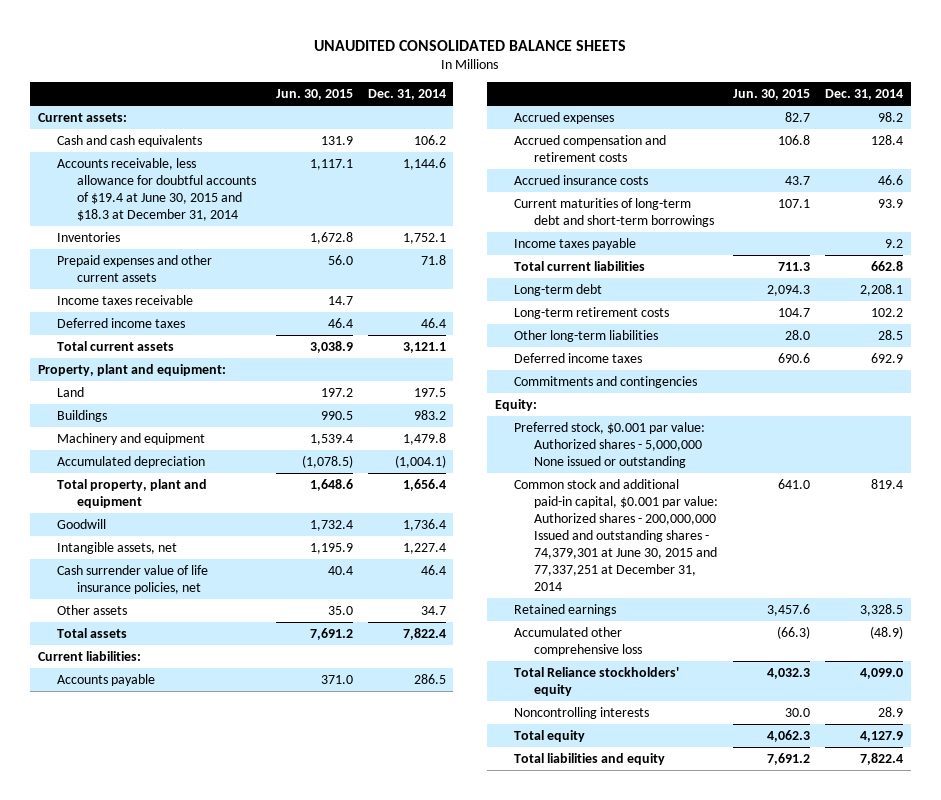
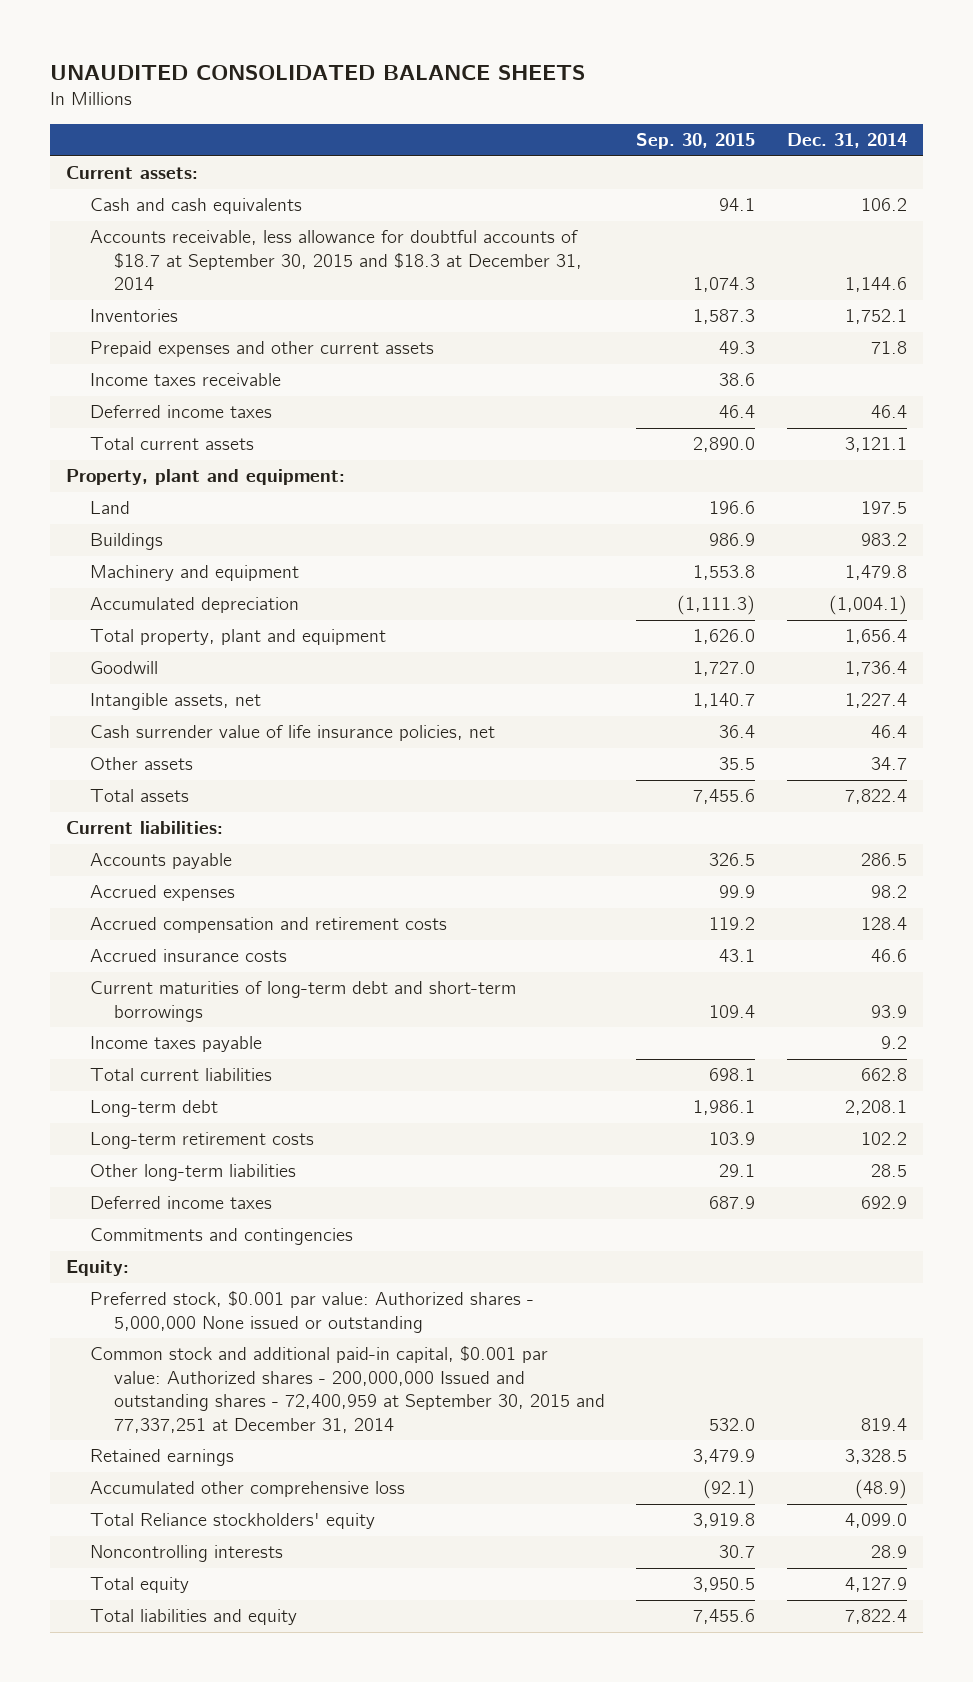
[275,89,353,101] Jun. 30, 2015 -> none
none -> [636,133,756,150] Sep. 30, 2015
[57,157,256,221] Accounts receivable, less allowance for doubtful accounts of $19.4 at June 30, 2015 and $18.3 at December 31, 2014 -> [90,230,582,291] Accounts receivable, less allowance for doubtful accounts of $18.7 at September 30, 2015 and $18.3 at December 31, 2014
[514,478,718,592] Common stock and additional paid-in capital, $0.001 par value: Authorized shares - 200,000,000 Issued and outstanding shares - 74,379,301 at June 30, 2015 and 77,337,251 at December 31, 2014 -> [90,1346,605,1433] Common stock and additional paid-in capital, $0.001 par value: Authorized shares - 200,000,000 Issued and outstanding shares - 72,400,959 at September 30, 2015 and 77,337,251 at December 31, 2014

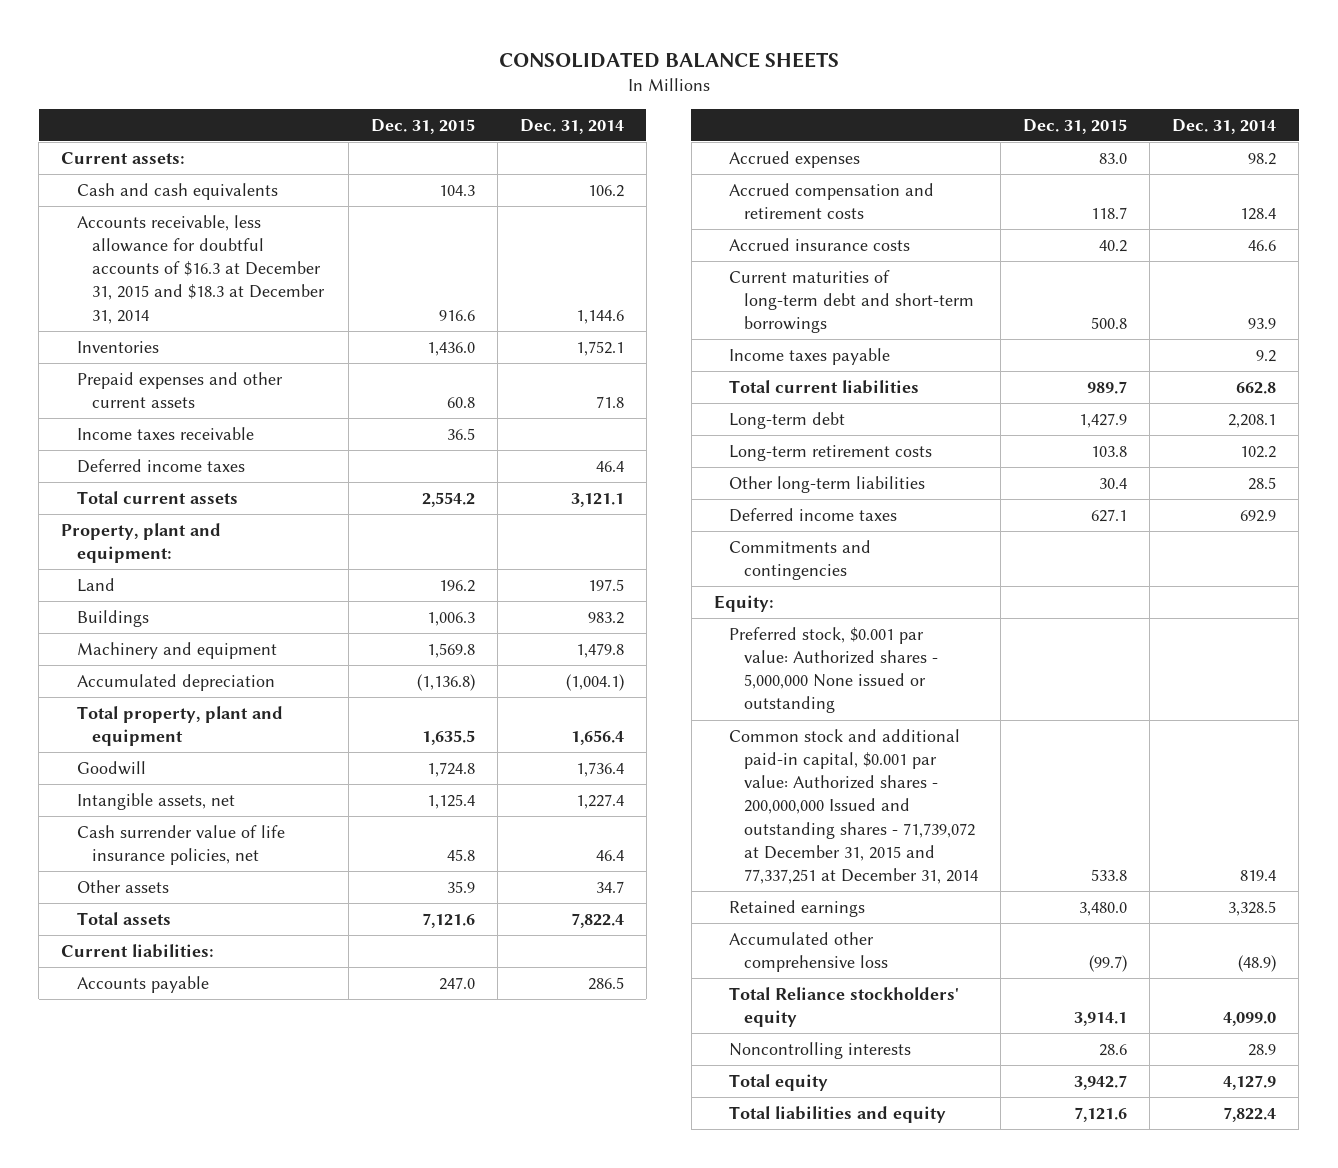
[50,64,586,80] UNAUDITED CONSOLIDATED BALANCE SHEETS -> [498,51,839,68] CONSOLIDATED BALANCE SHEETS
[636,133,756,150] Sep. 30, 2015 -> none
none -> [371,118,476,134] Dec. 31, 2015
[90,230,582,291] Accounts receivable, less allowance for doubtful accounts of $18.7 at September 30, 2015 and $18.3 at December 31, 2014 -> [76,214,326,324] Accounts receivable, less allowance for doubtful accounts of $16.3 at December 31, 2015 and $18.3 at December 31, 2014
[90,1346,605,1433] Common stock and additional paid-in capital, $0.001 par value: Authorized shares - 200,000,000 Issued and outstanding shares - 72,400,959 at September 30, 2015 and 77,337,251 at December 31, 2014 -> [729,728,979,885] Common stock and additional paid-in capital, $0.001 par value: Authorized shares - 200,000,000 Issued and outstanding shares - 71,739,072 at December 31, 2015 and 77,337,251 at December 31, 2014

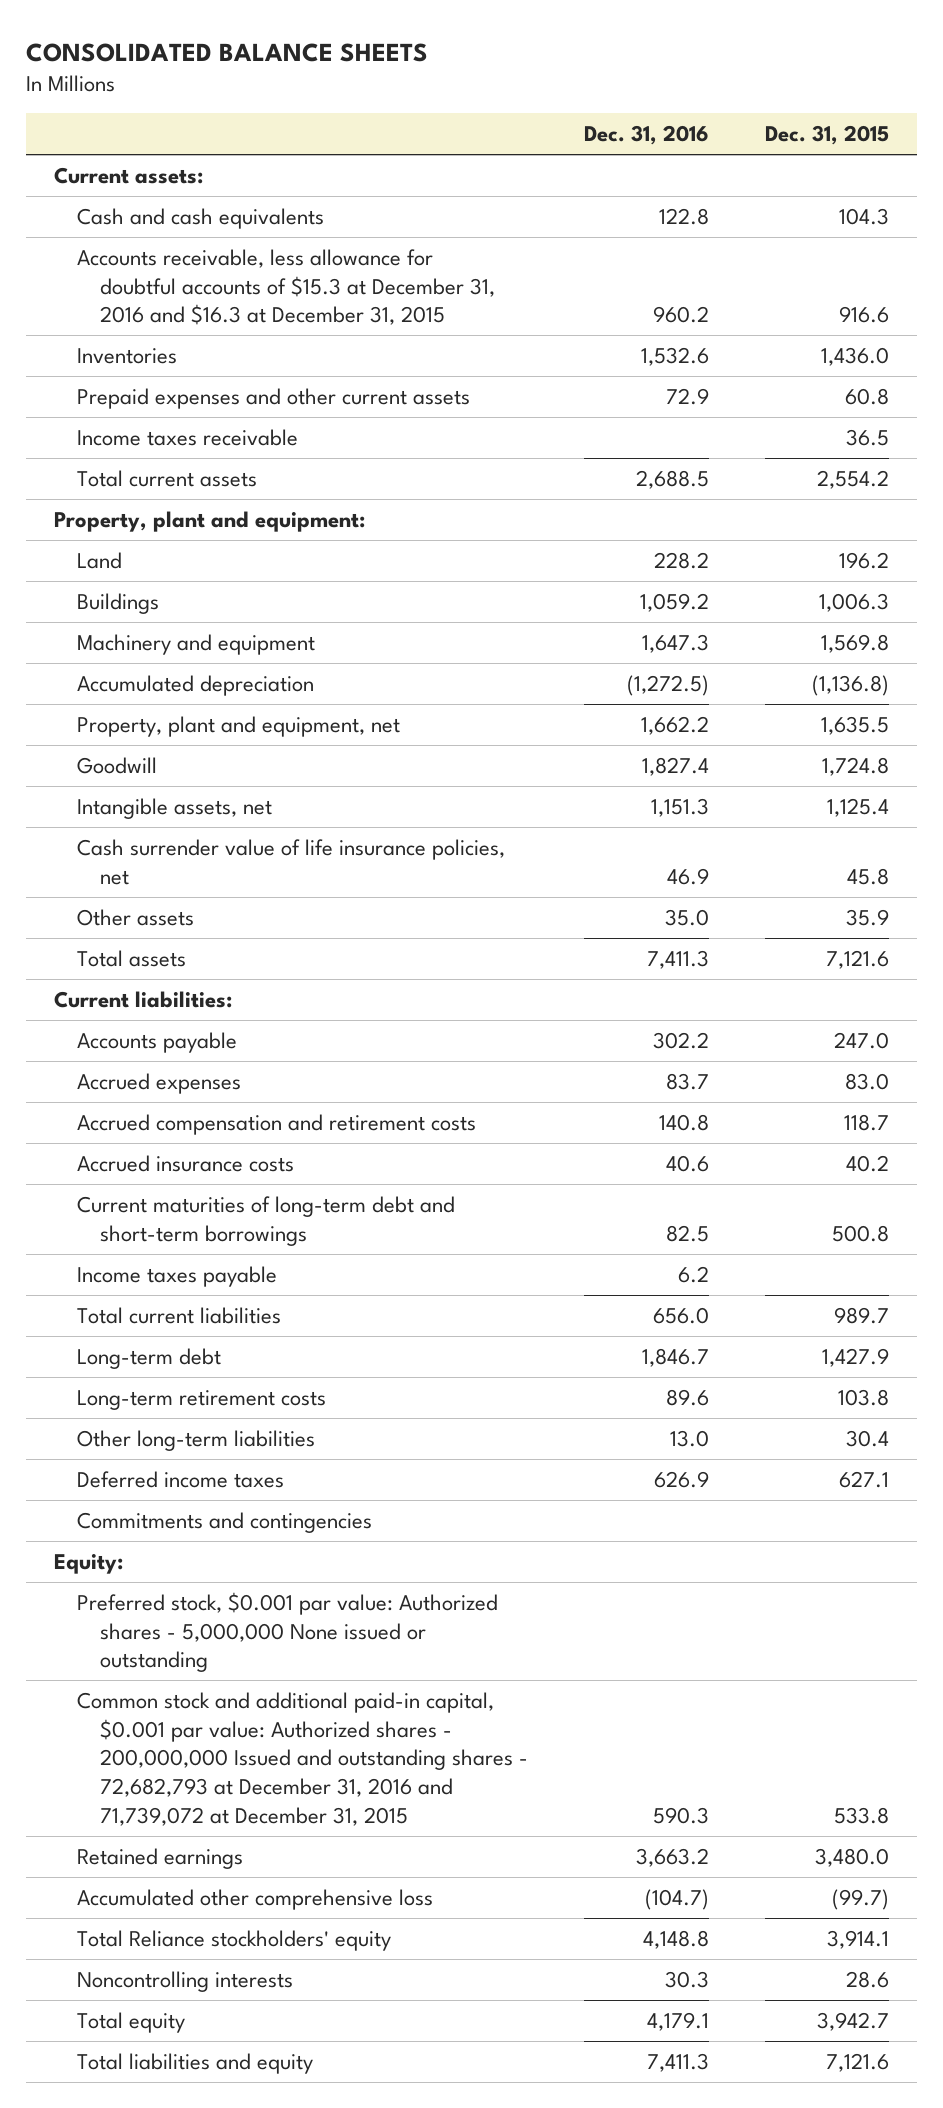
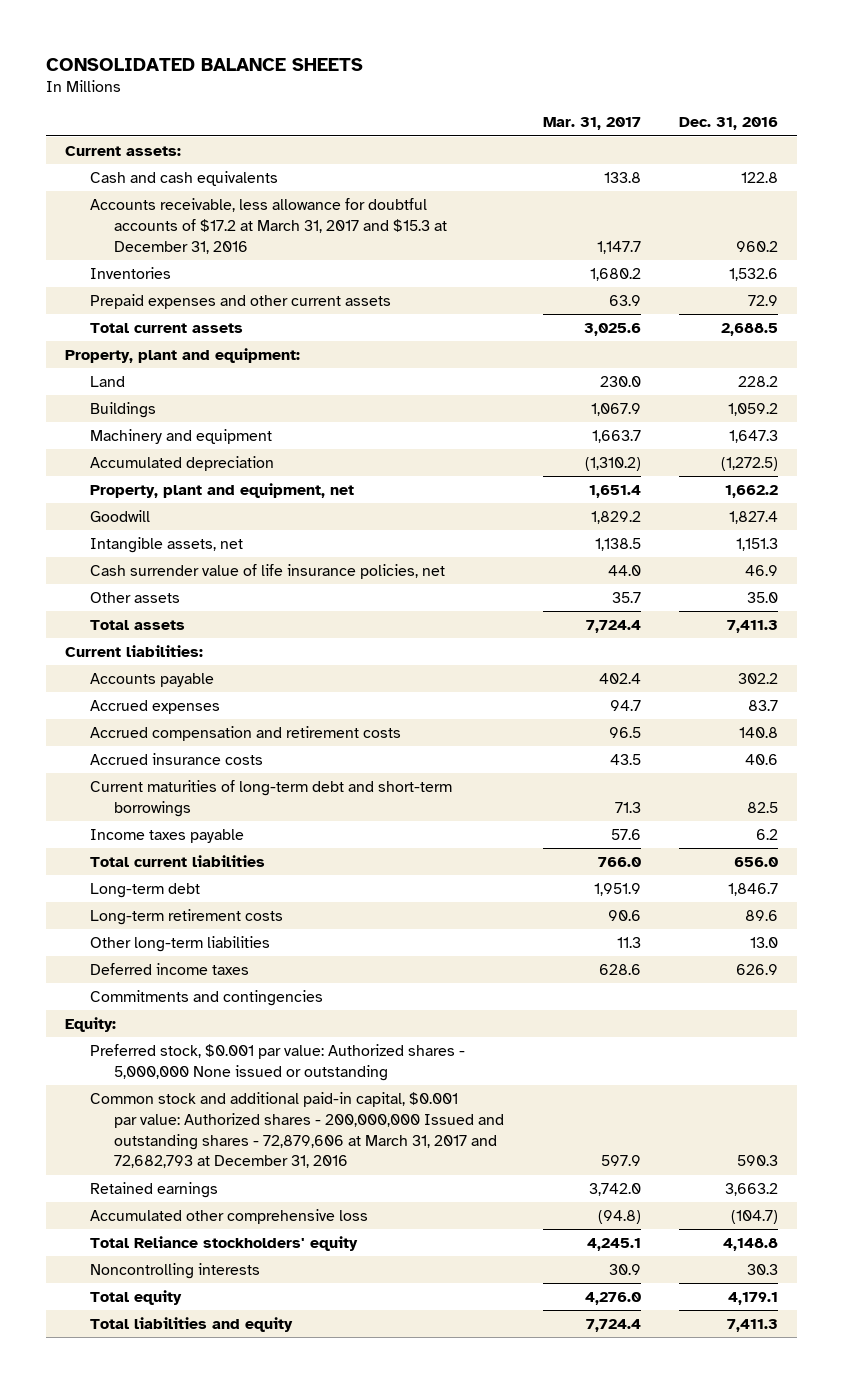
[765,125,890,146] Dec. 31, 2015 -> none
none -> [542,117,641,131] Mar. 31, 2017
[76,248,496,326] Accounts receivable, less allowance for doubtful accounts of $15.3 at December 31, 2016 and $16.3 at December 31, 2015 -> [89,198,448,254] Accounts receivable, less allowance for doubtful accounts of $17.2 at March 31, 2017 and $15.3 at December 31, 2016
[76,428,298,446] Income taxes receivable -> none
[76,1691,529,1826] Common stock and additional paid-in capital, $0.001 par value: Authorized shares - 200,000,000 Issued and outstanding shares - 72,682,793 at December 31, 2016 and 71,739,072 at December 31, 2015 -> [89,1092,505,1169] Common stock and additional paid-in capital, $0.001 par value: Authorized shares - 200,000,000 Issued and outstanding shares - 72,879,606 at March 31, 2017 and 72,682,793 at December 31, 2016

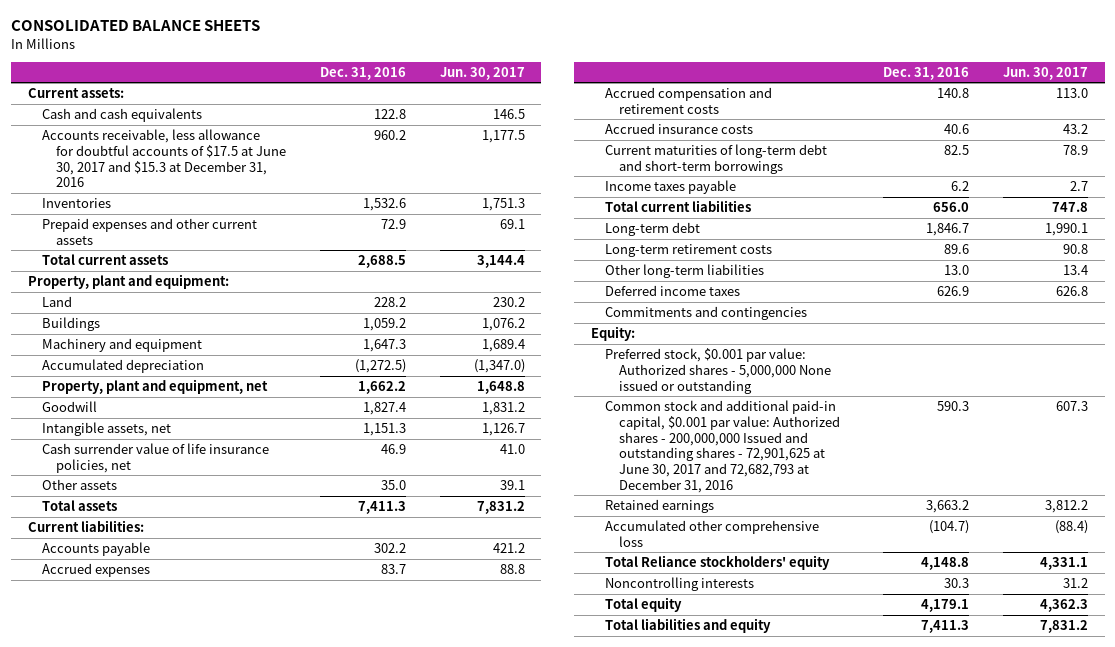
[542,117,641,131] Mar. 31, 2017 -> none
none -> [439,66,525,80] Jun. 30, 2017
[89,198,448,254] Accounts receivable, less allowance for doubtful accounts of $17.2 at March 31, 2017 and $15.3 at December 31, 2016 -> [41,129,286,188] Accounts receivable, less allowance for doubtful accounts of $17.5 at June 30, 2017 and $15.3 at December 31, 2016
[89,1092,505,1169] Common stock and additional paid-in capital, $0.001 par value: Authorized shares - 200,000,000 Issued and outstanding shares - 72,879,606 at March 31, 2017 and 72,682,793 at December 31, 2016 -> [604,400,840,493] Common stock and additional paid-in capital, $0.001 par value: Authorized shares - 200,000,000 Issued and outstanding shares - 72,901,625 at June 30, 2017 and 72,682,793 at December 31, 2016

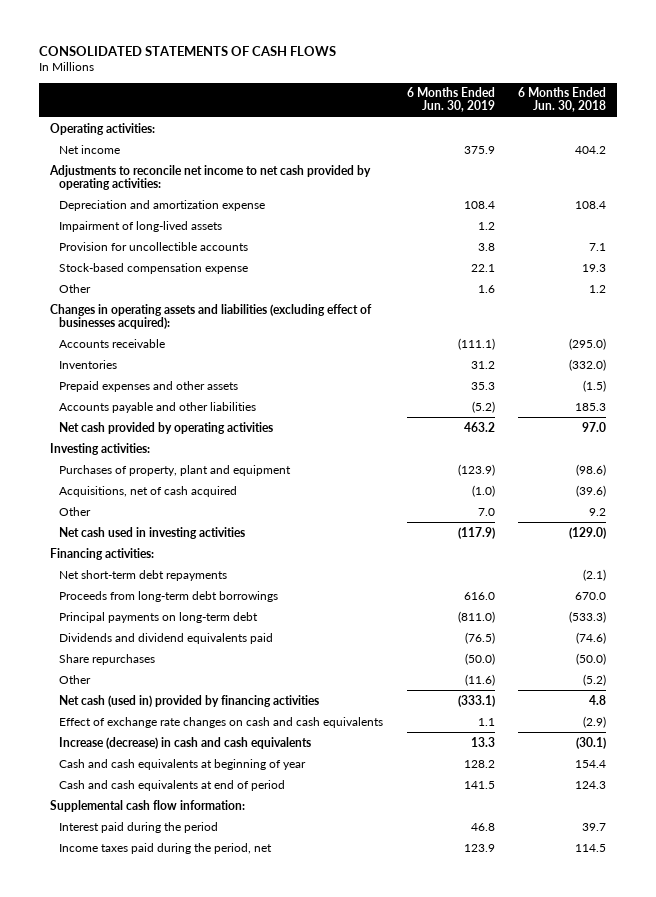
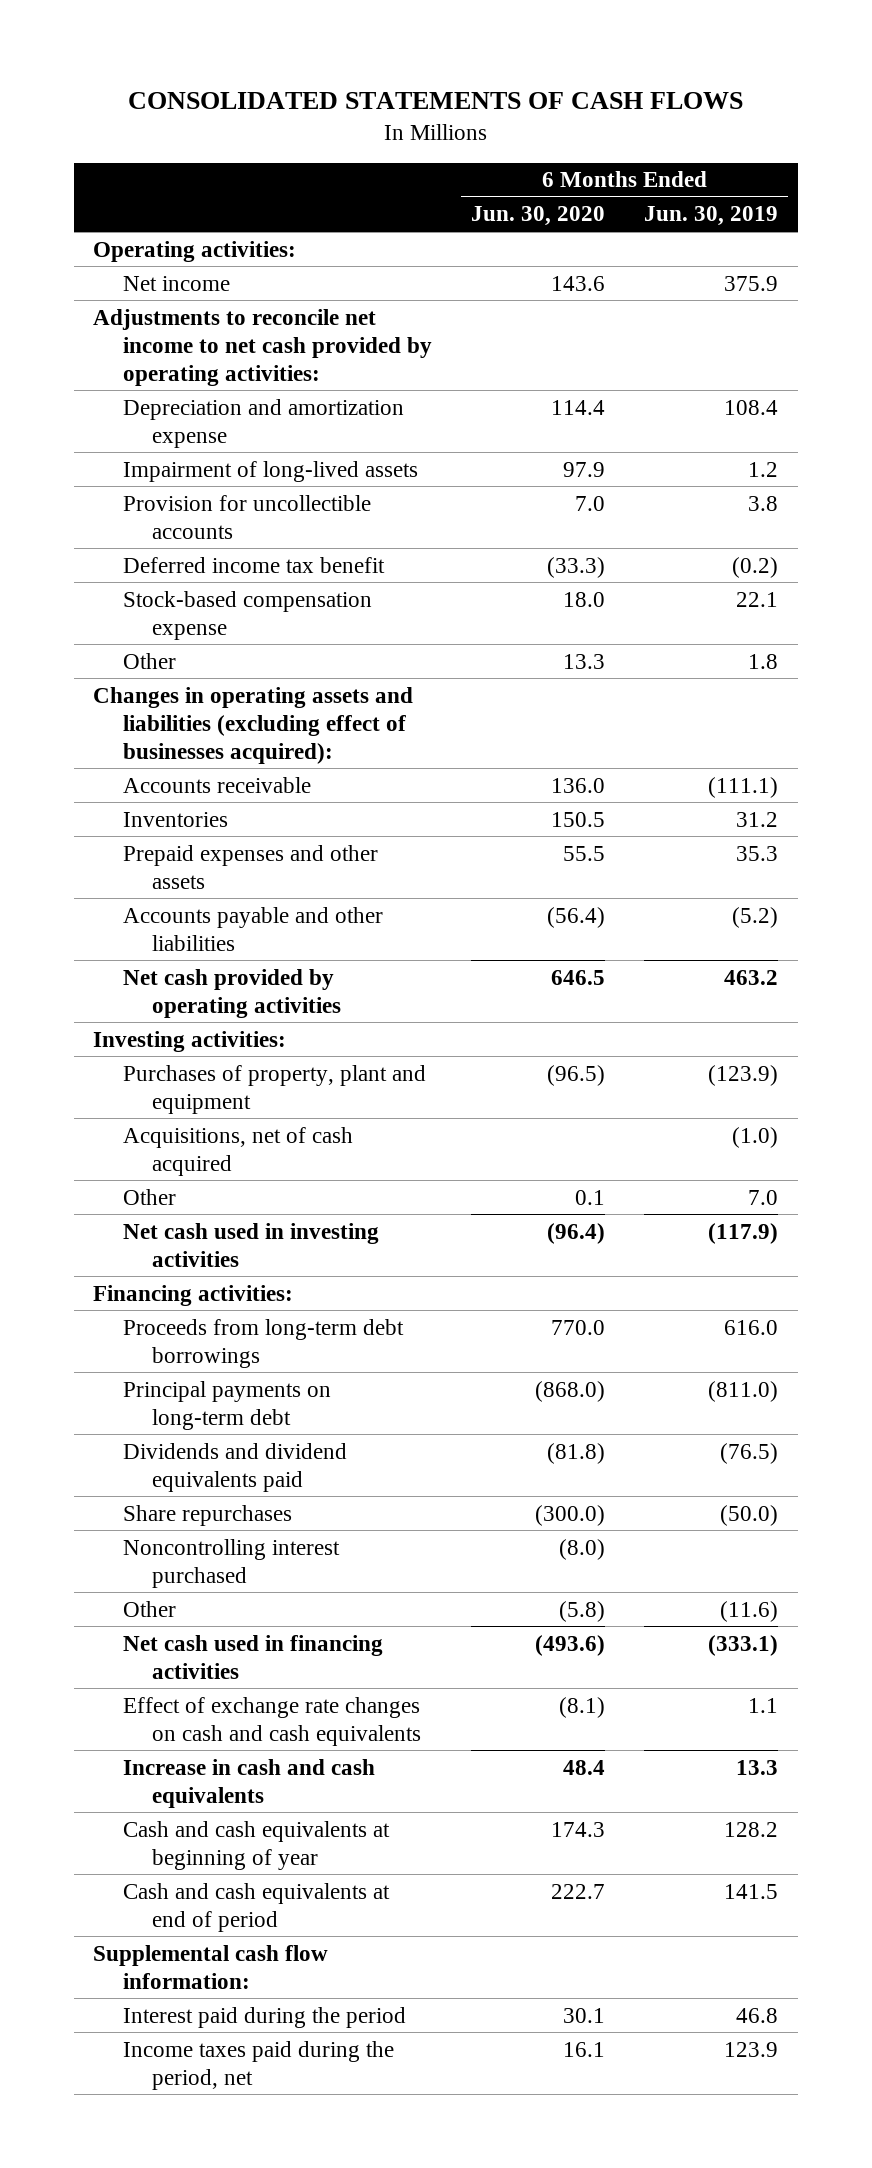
[517,87,606,113] 6 Months Ended Jun. 30, 2018 -> none
none -> [470,206,605,227] Jun. 30, 2020
none -> [122,556,385,573] Deferred income tax benefit
[477,284,495,293] 1.6 -> [748,653,779,669] 1.8
[59,569,228,581] Net short-term debt repayments -> none
none -> [122,1538,340,1588] Noncontrolling interest purchased
[59,694,320,707] Net cash (used in) provided by financing activities -> [122,1634,383,1679] Net cash used in financing activities
[59,736,312,749] Increase (decrease) in cash and cash equivalents -> [122,1758,375,1808] Increase in cash and cash equivalents

